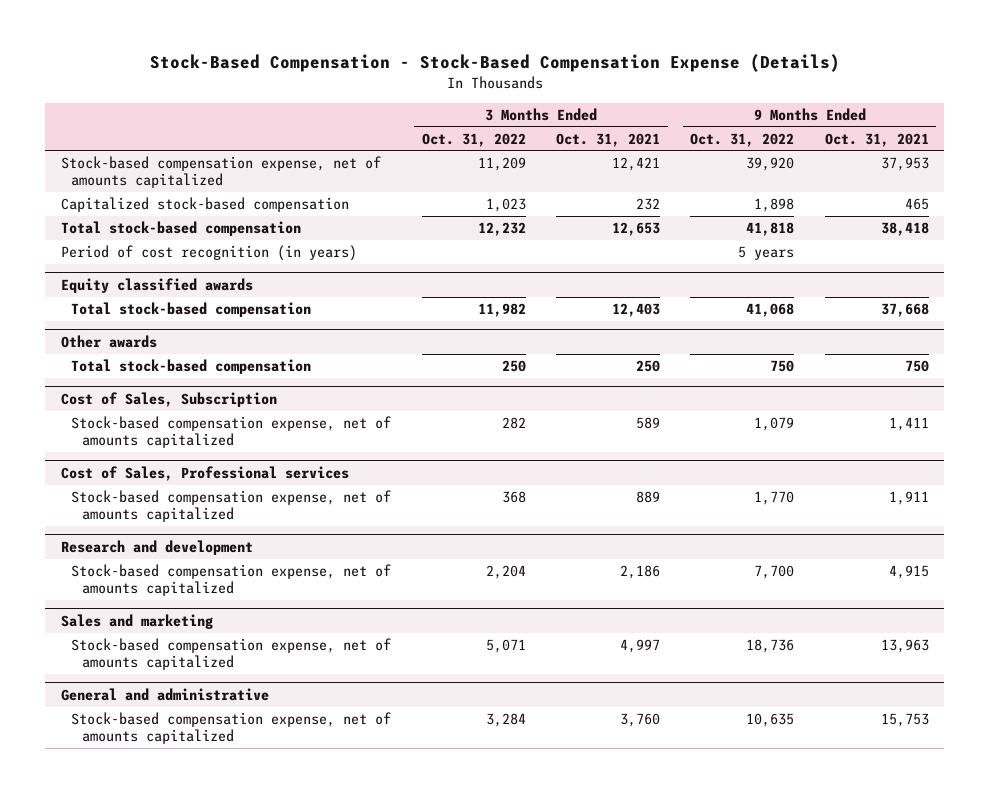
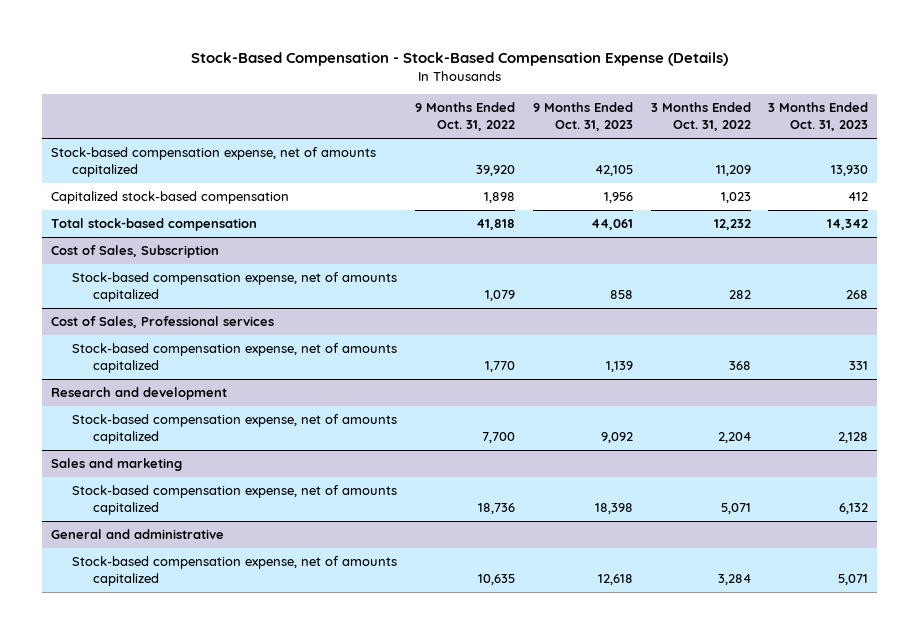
[556,132,661,147] Oct. 31, 2021 -> none
[824,132,929,147] Oct. 31, 2021 -> none
none -> [532,102,633,132] 9 Months Ended Oct. 31, 2023
none -> [768,102,869,132] 3 Months Ended Oct. 31, 2023
[60,245,357,262] Period of cost recognition (in years) -> none
[60,277,253,293] Equity classified awards -> none
[71,302,312,318] Total stock-based compensation -> none
[60,334,157,348] Other awards -> none
[71,359,312,375] Total stock-based compensation -> none

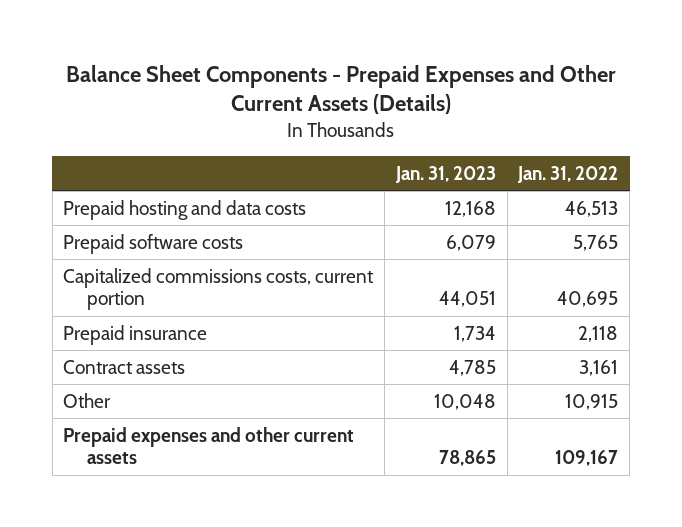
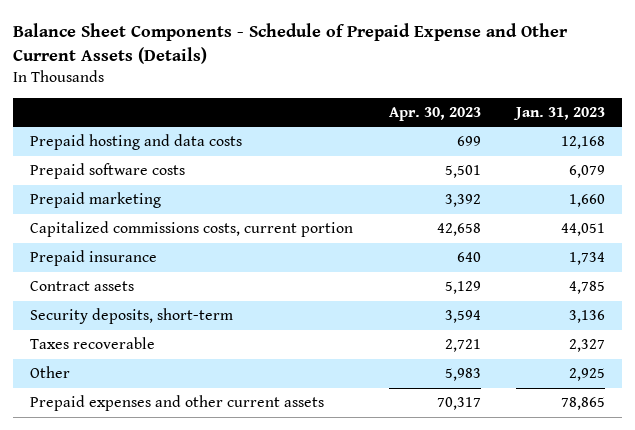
[65,64,616,115] Balance Sheet Components - Prepaid Expenses and Other Current Assets (Details) -> [12,22,568,65] Balance Sheet Components - Schedule of Prepaid Expense and Other Current Assets (Details)
[517,165,619,183] Jan. 31, 2022 -> none
none -> [388,107,481,122] Apr. 30, 2023
none -> [30,192,162,209] Prepaid marketing
none -> [30,308,234,325] Security deposits, short-term
none -> [30,337,156,350] Taxes recoverable
[433,393,496,410] 10,048 -> [568,368,605,382] 2,925

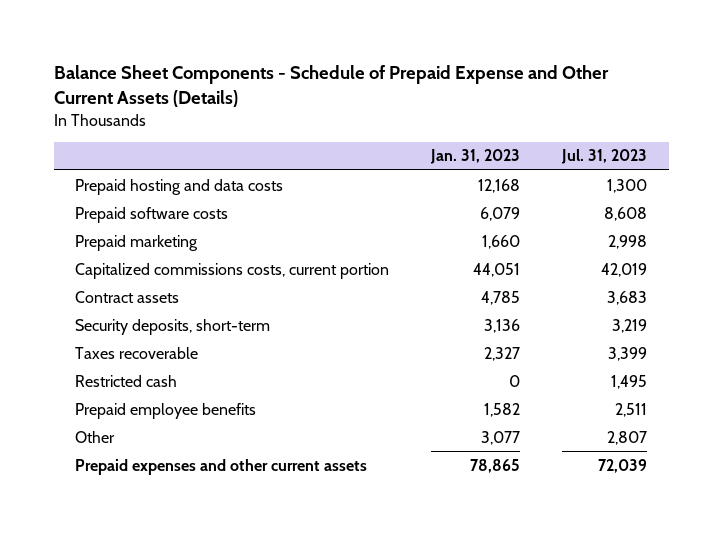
[388,107,481,122] Apr. 30, 2023 -> none
none -> [561,149,648,165] Jul. 31, 2023
[30,250,158,267] Prepaid insurance -> none
none -> [75,374,178,387] Restricted cash
none -> [75,402,257,419] Prepaid employee benefits
[568,368,605,382] 2,925 -> [481,430,521,445] 3,077

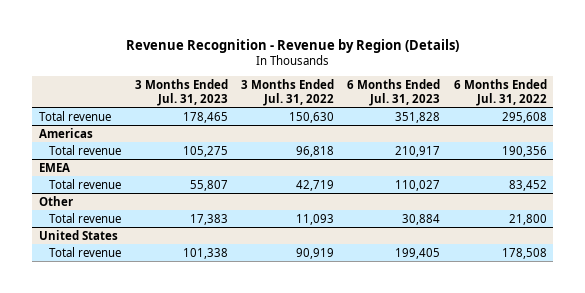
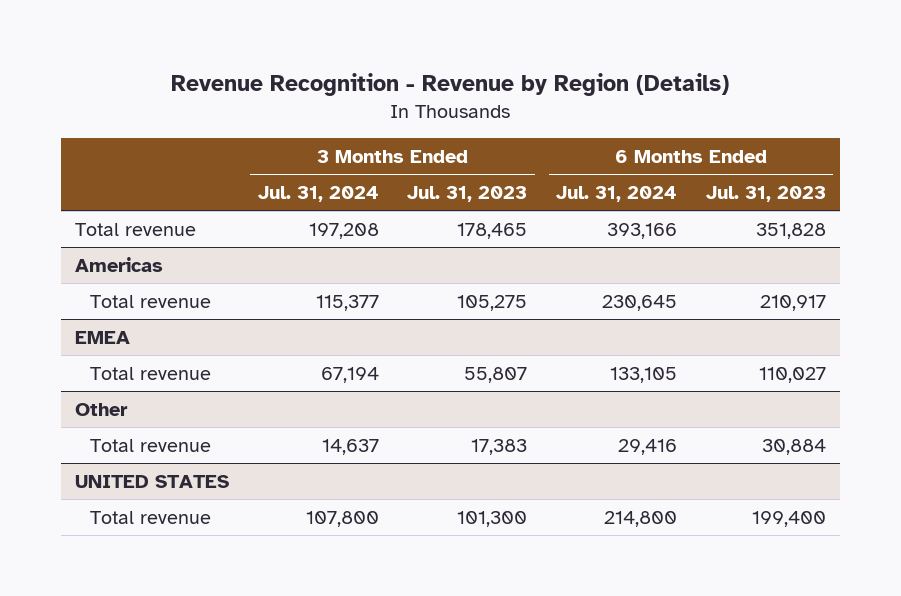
[240,78,334,106] 3 Months Ended Jul. 31, 2022 -> none
[453,78,547,106] 6 Months Ended Jul. 31, 2022 -> none
none -> [257,185,379,202] Jul. 31, 2024
none -> [556,185,678,202] Jul. 31, 2024
[38,229,118,240] United States -> [74,474,229,488] UNITED STATES
[182,247,228,259] 101,338 -> [457,510,528,527] 101,300
[395,247,441,259] 199,405 -> [751,510,826,527] 199,400

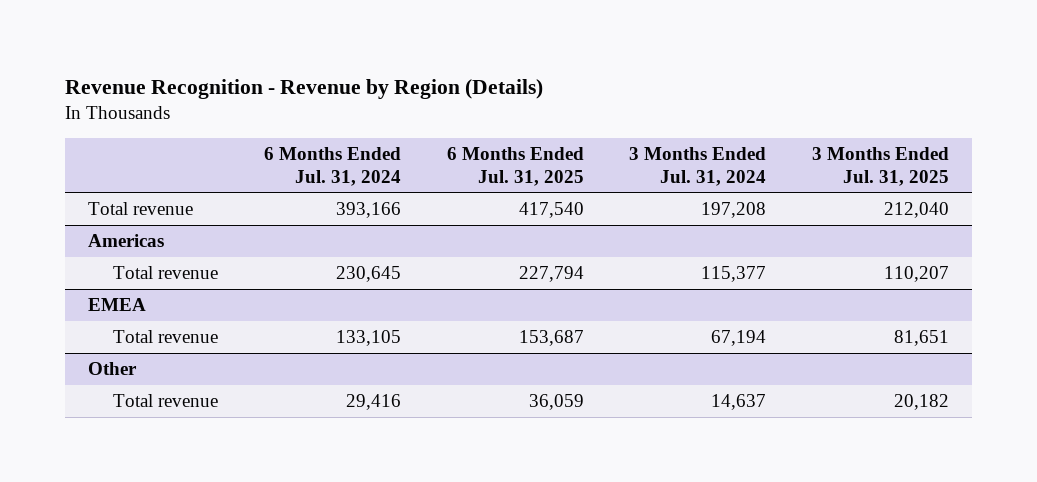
[407,185,528,202] Jul. 31, 2023 -> none
[705,185,826,202] Jul. 31, 2023 -> none
none -> [446,147,584,186] 6 Months Ended Jul. 31, 2025
none -> [812,147,950,186] 3 Months Ended Jul. 31, 2025
[74,474,229,488] UNITED STATES -> none
[90,510,212,524] Total revenue -> none

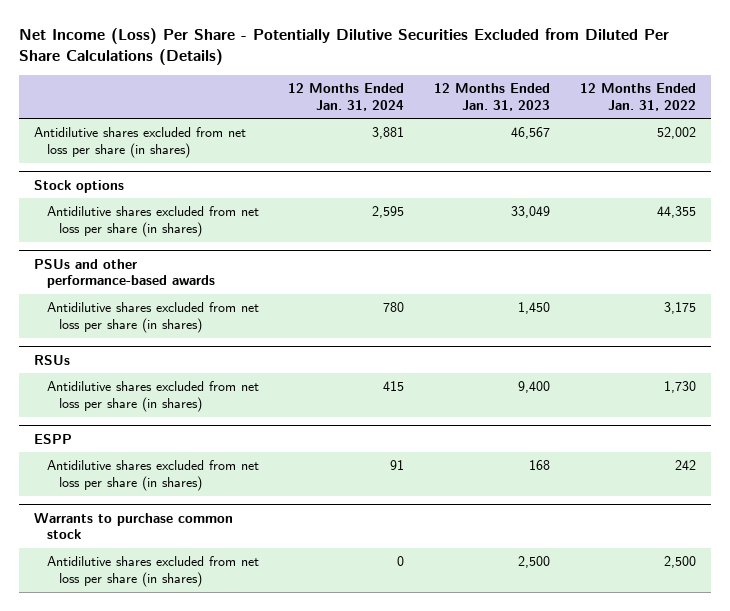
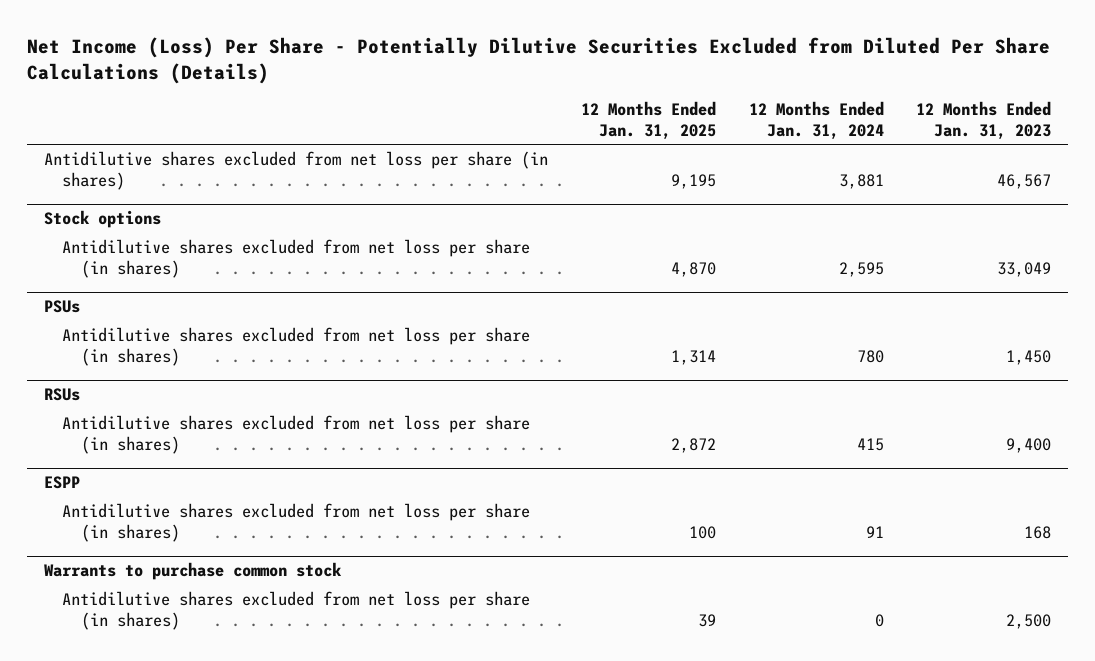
[579,82,696,111] 12 Months Ended Jan. 31, 2022 -> none
none -> [580,101,716,140] 12 Months Ended Jan. 31, 2025
[34,258,215,289] PSUs and other performance-based awards -> [43,300,80,314] PSUs

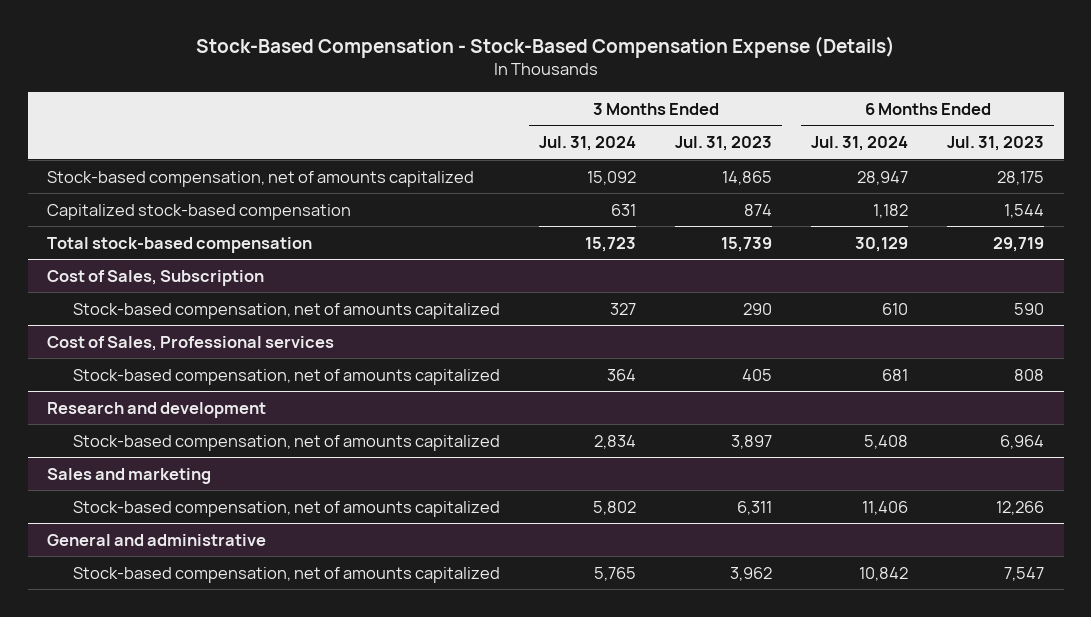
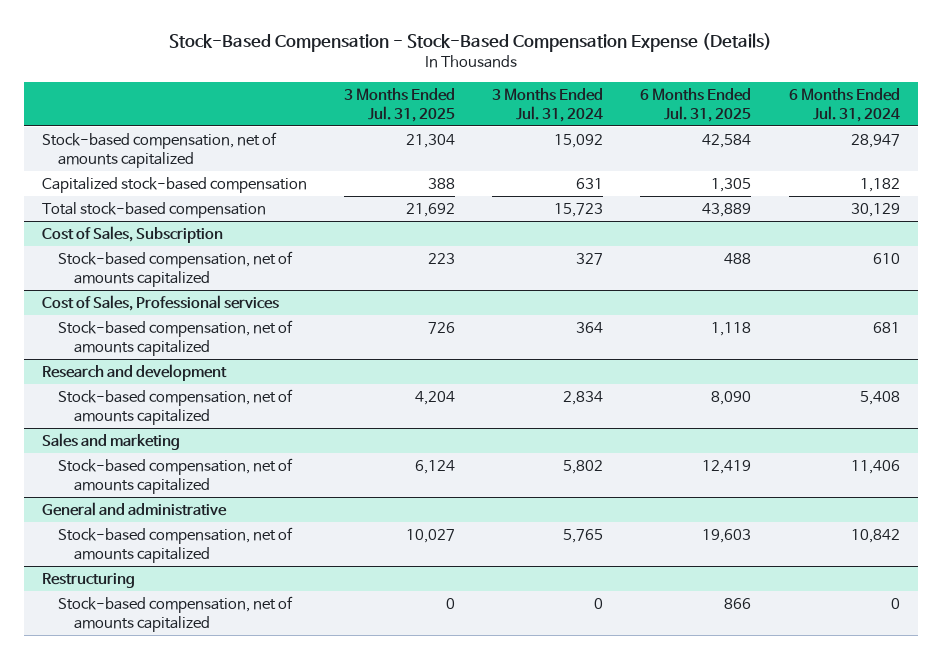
[675,135,773,151] Jul. 31, 2023 -> none
[947,135,1045,151] Jul. 31, 2023 -> none
none -> [344,87,456,122] 3 Months Ended Jul. 31, 2025
none -> [640,87,752,122] 6 Months Ended Jul. 31, 2025
none -> [42,572,136,588] Restructuring
none -> [58,595,294,632] Stock-based compensation, net of amounts capitalized

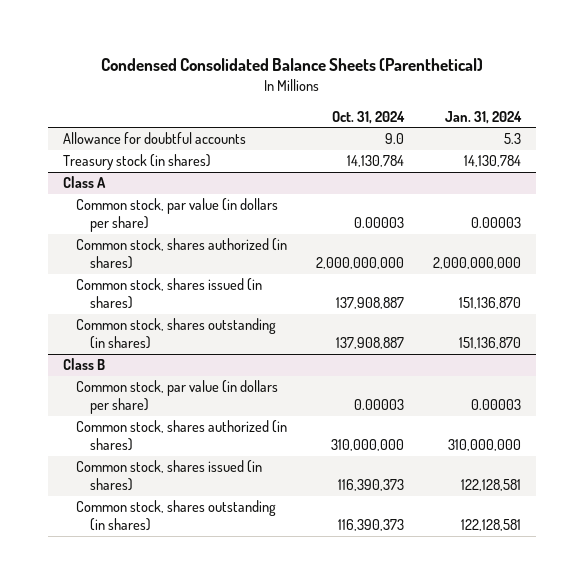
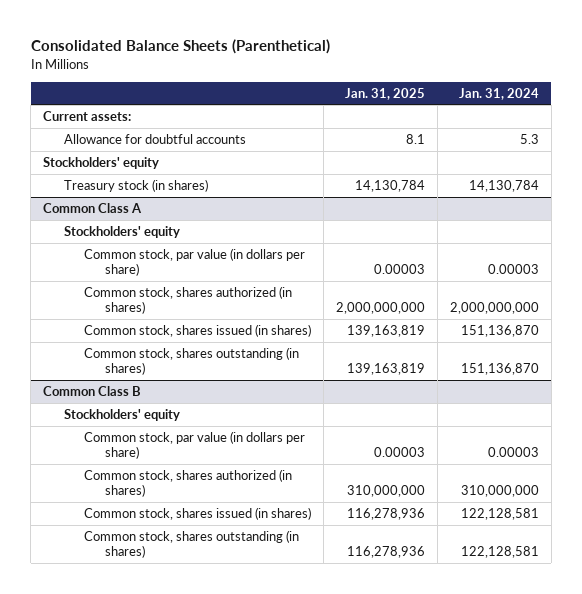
[100,57,483,71] Condensed Consolidated Balance Sheets (Parenthetical) -> [30,39,330,55] Consolidated Balance Sheets (Parenthetical)
[332,110,406,124] Oct. 31, 2024 -> none
none -> [344,87,425,100] Jan. 31, 2025
none -> [43,110,132,121] Current assets:
none -> [43,156,160,169] Stockholders' equity
[62,176,106,189] Class A -> [43,202,143,213] Common Class A
none -> [63,225,180,238] Stockholders' equity
[62,358,105,371] Class B -> [43,385,142,396] Common Class B
none -> [63,408,180,421] Stockholders' equity

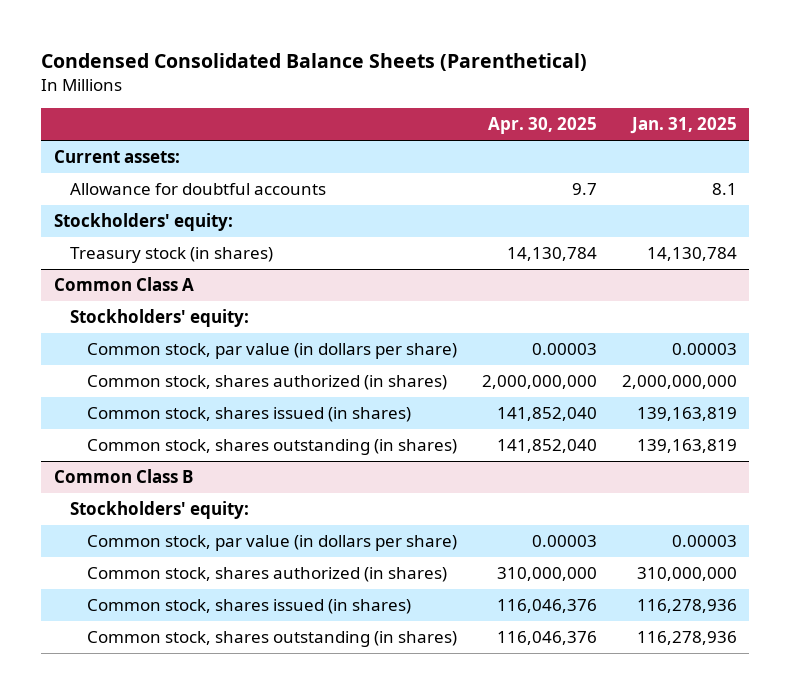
[30,39,330,55] Consolidated Balance Sheets (Parenthetical) -> [41,52,588,71] Condensed Consolidated Balance Sheets (Parenthetical)
[458,87,539,100] Jan. 31, 2024 -> none
none -> [487,117,597,135] Apr. 30, 2025
[43,156,160,169] Stockholders' equity -> [53,213,233,232] Stockholders' equity:
[63,225,180,238] Stockholders' equity -> [70,309,250,328] Stockholders' equity:
[63,408,180,421] Stockholders' equity -> [70,501,250,520] Stockholders' equity:

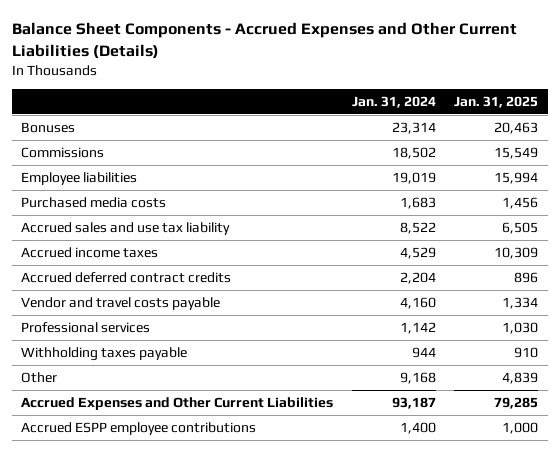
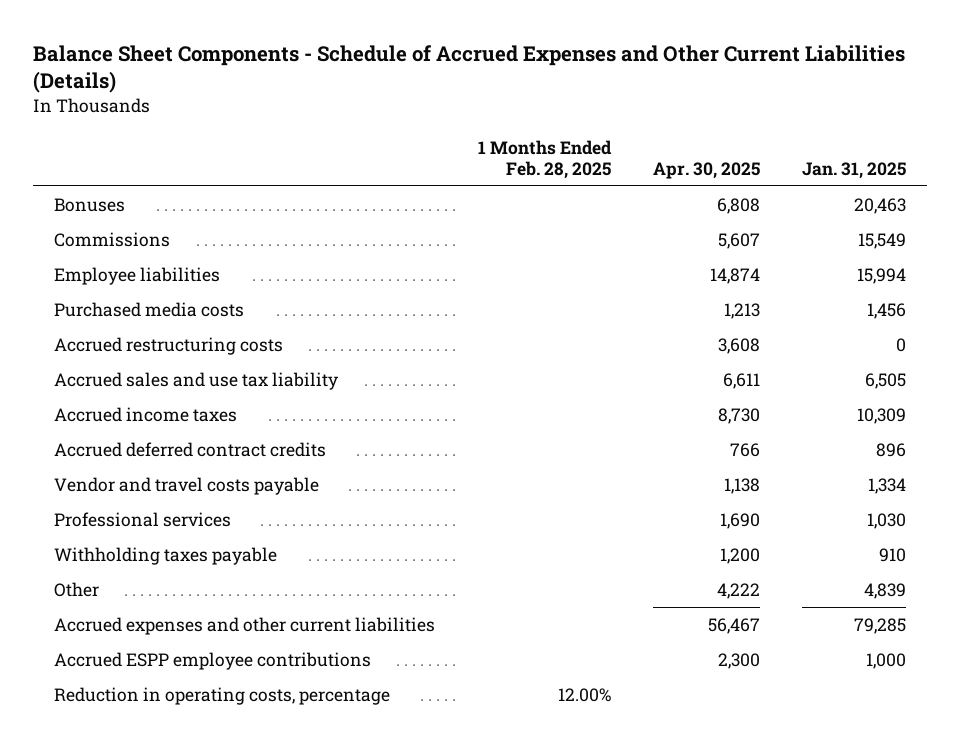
[12,21,518,59] Balance Sheet Components - Accrued Expenses and Other Current Liabilities (Details) -> [33,44,906,94] Balance Sheet Components - Schedule of Accrued Expenses and Other Current Liabilities (Details)
[351,95,436,108] Jan. 31, 2024 -> none
none -> [477,139,612,179] 1 Months Ended Feb. 28, 2025
none -> [652,161,760,179] Apr. 30, 2025
none -> [54,336,284,355] Accrued restructuring costs
[21,397,334,411] Accrued Expenses and Other Current Liabilities -> [54,616,436,635] Accrued expenses and other current liabilities
none -> [54,686,391,705] Reduction in operating costs, percentage

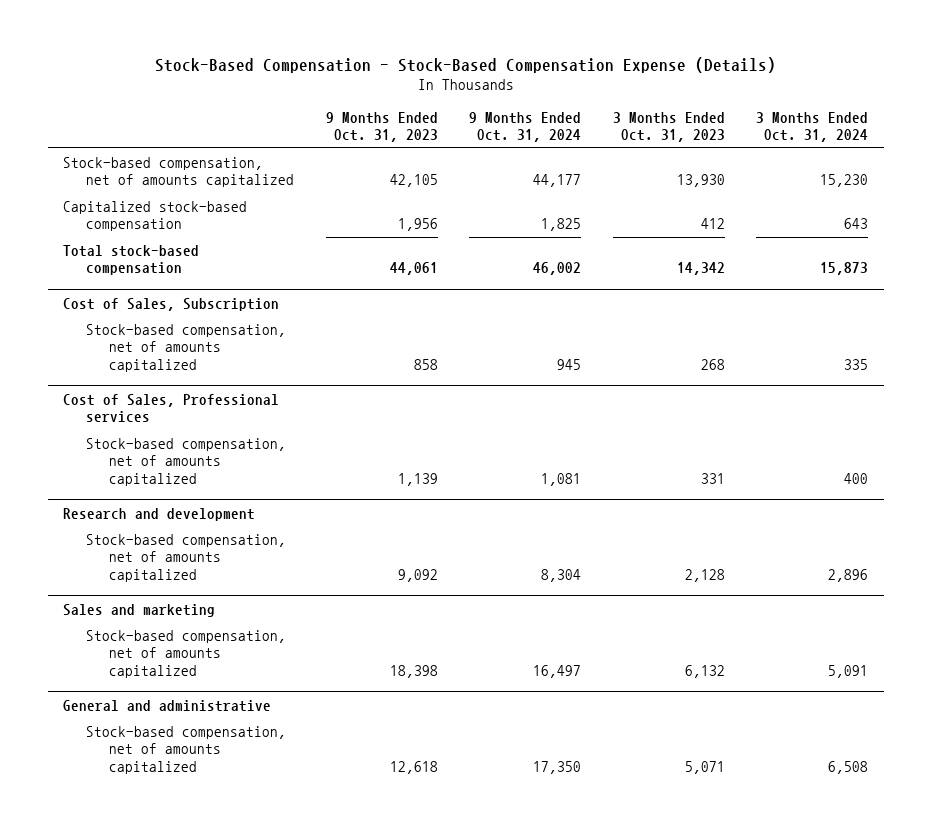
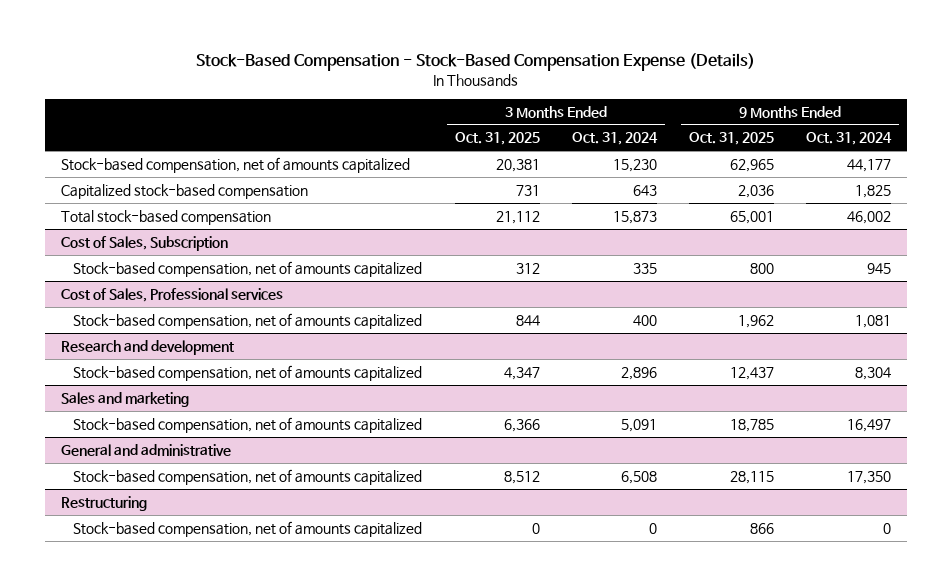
[325,111,438,143] 9 Months Ended Oct. 31, 2023 -> none
[612,111,725,143] 3 Months Ended Oct. 31, 2023 -> none
none -> [454,132,540,146] Oct. 31, 2025
none -> [688,132,774,146] Oct. 31, 2025
none -> [61,495,148,511] Restructuring
none -> [73,520,423,537] Stock-based compensation, net of amounts capitalized

